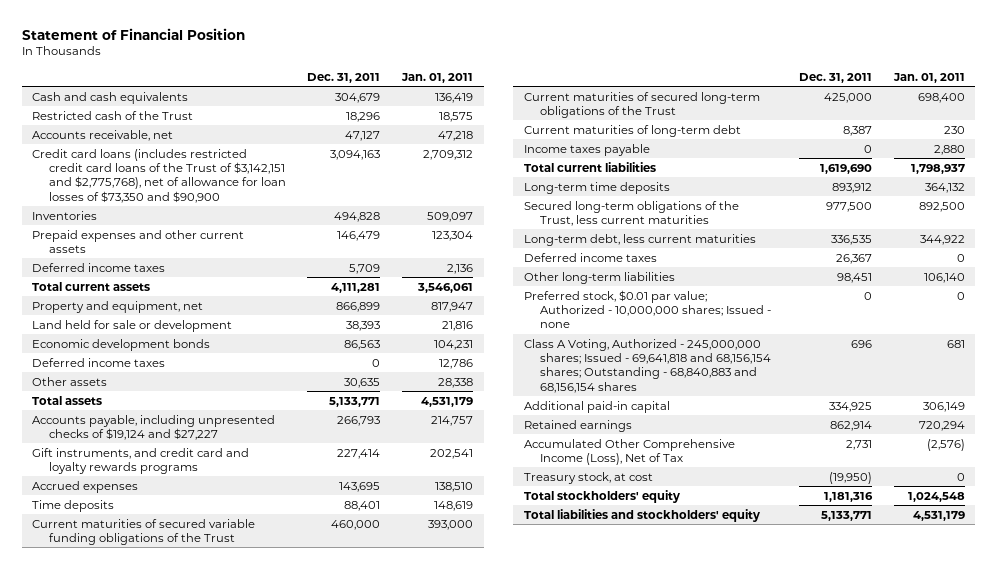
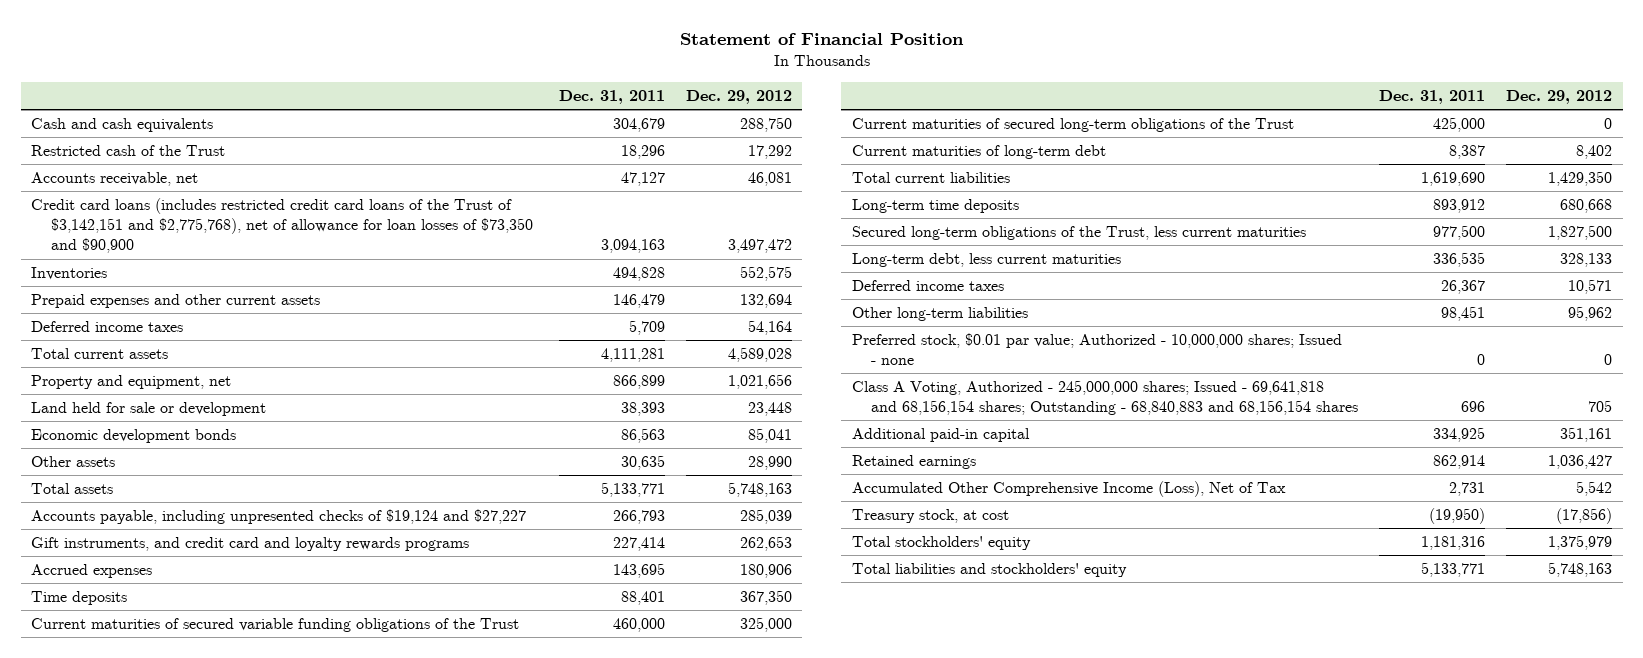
[401,72,474,83] Jan. 01, 2011 -> none
none -> [685,90,792,105] Dec. 29, 2012
[32,357,166,367] Deferred income taxes -> none
[523,143,650,156] Income taxes payable -> none

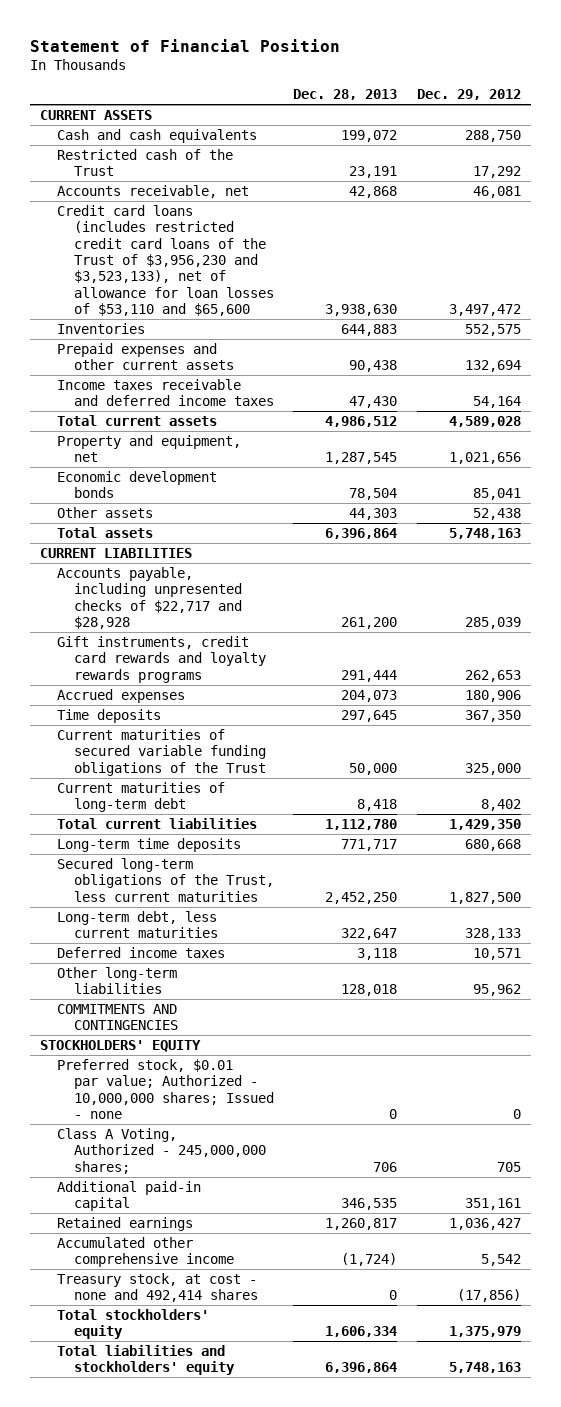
[558,90,665,105] Dec. 31, 2011 -> none
none -> [293,89,398,101] Dec. 28, 2013
none -> [40,110,153,121] CURRENT ASSETS
[31,198,533,254] Credit card loans (includes restricted credit card loans of the Trust of $3,142,151 and $2,775,768), net of allowance for loan losses of $73,350 and $90,900 -> [56,205,274,316] Credit card loans (includes restricted credit card loans of the Trust of $3,956,230 and $3,523,133), net of allowance for loan losses of $53,110 and $65,600
[31,321,184,333] Deferred income taxes -> [56,379,274,407] Income taxes receivable and deferred income taxes
[31,402,267,417] Land held for sale or development -> none
[747,456,792,471] 28,990 -> [473,508,522,521] 52,438
none -> [40,548,193,559] CURRENT LIABILITIES
[31,509,527,525] Accounts payable, including unpresented checks of $19,124 and $27,227 -> [56,567,242,629] Accounts payable, including unpresented checks of $22,717 and $28,928
[31,537,470,552] Gift instruments, and credit card and loyalty rewards programs -> [56,636,266,683] Gift instruments, credit card rewards and loyalty rewards programs
[851,118,1294,133] Current maturities of secured long-term obligations of the Trust -> none
none -> [56,1004,178,1031] COMMITMENTS AND CONTINGENCIES
none -> [40,1040,202,1053] STOCKHOLDERS' EQUITY
[851,380,1359,416] Class A Voting, Authorized - 245,000,000 shares; Issued - 69,641,818 and 68,156,154 shares; Outstanding - 68,840,883 and 68,156,154 shares -> [56,1128,266,1174] Class A Voting, Authorized - 245,000,000 shares;
[851,481,1286,498] Accumulated Other Comprehensive Income (Loss), Net of Tax -> [56,1237,234,1268] Accumulated other comprehensive income
[851,509,1009,524] Treasury stock, at cost -> [56,1273,258,1303] Treasury stock, at cost - none and 492,414 shares

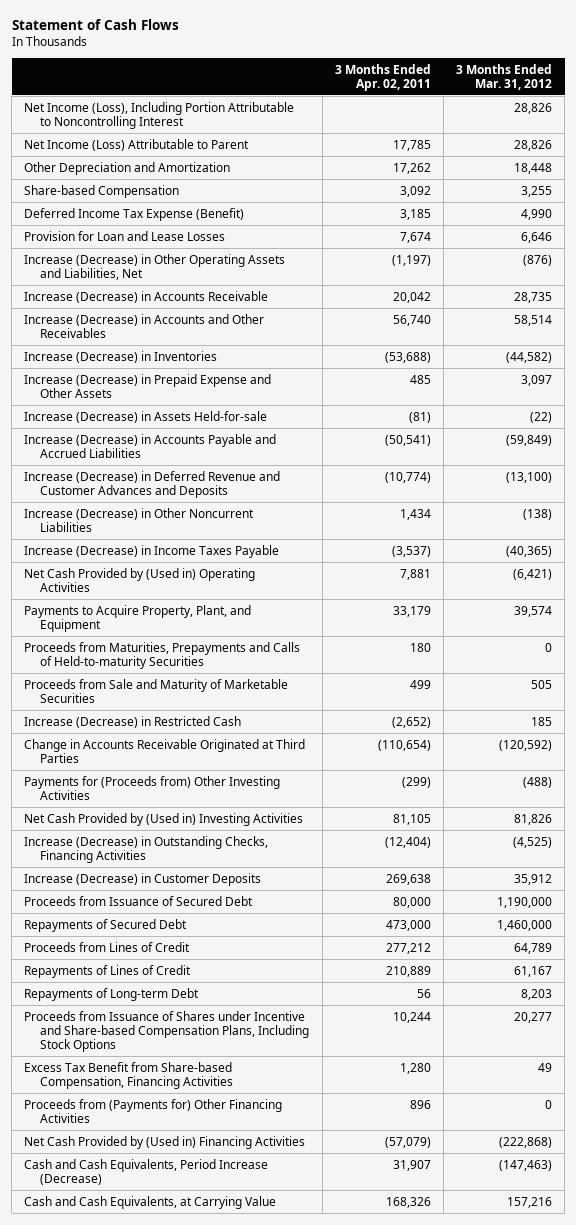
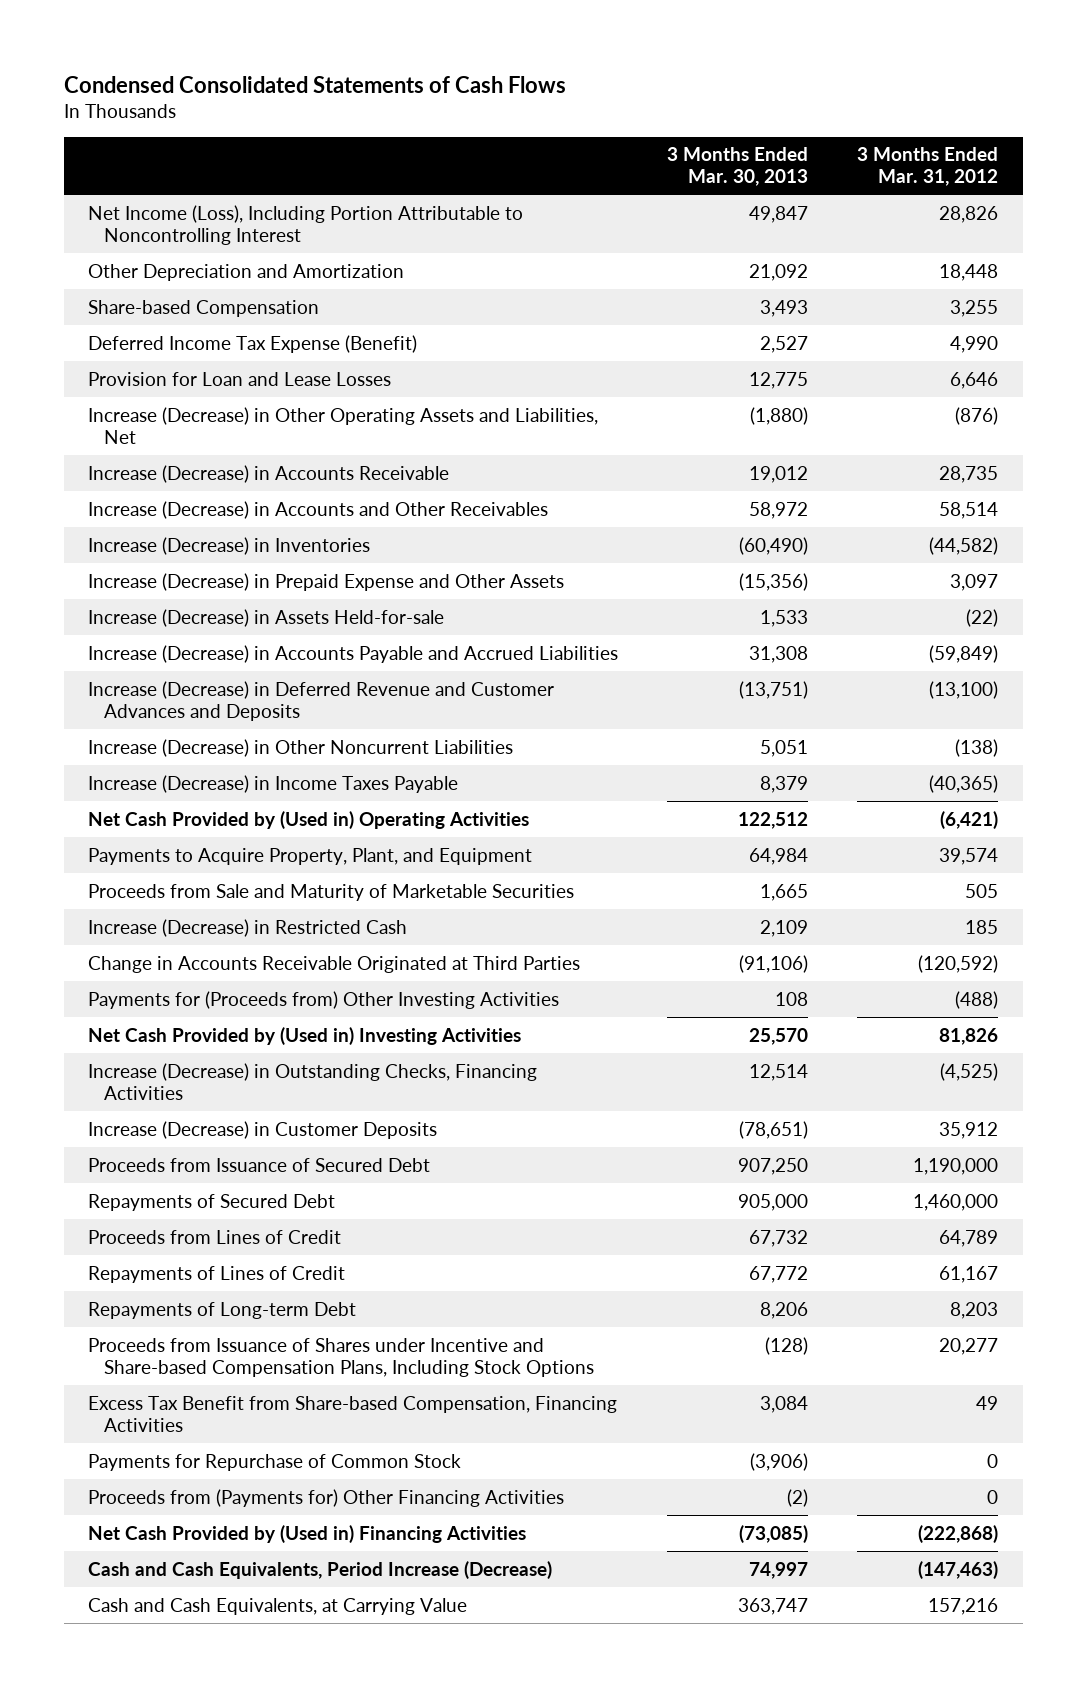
[11,19,179,31] Statement of Cash Flows -> [63,75,566,93] Condensed Consolidated Statements of Cash Flows
[334,63,431,91] 3 Months Ended Apr. 02, 2011 -> none
none -> [667,147,809,187] 3 Months Ended Mar. 30, 2013
[24,138,250,151] Net Income (Loss) Attributable to Parent -> none
[24,641,301,669] Proceeds from Maturities, Prepayments and Calls of Held-to-maturity Securities -> none
none -> [88,1453,462,1471] Payments for Repurchase of Common Stock

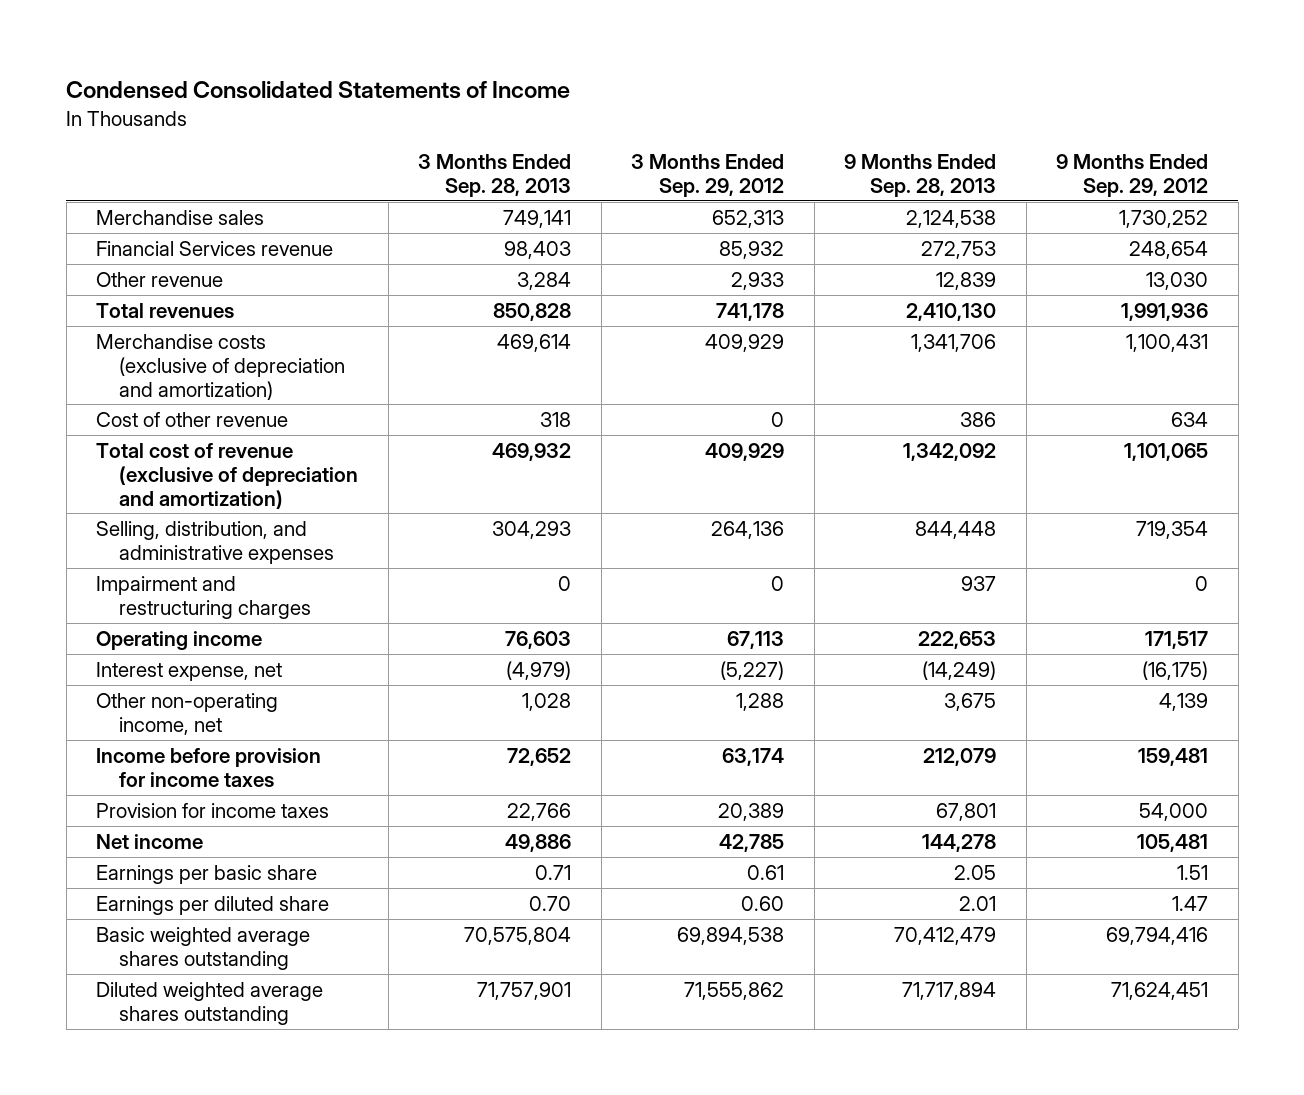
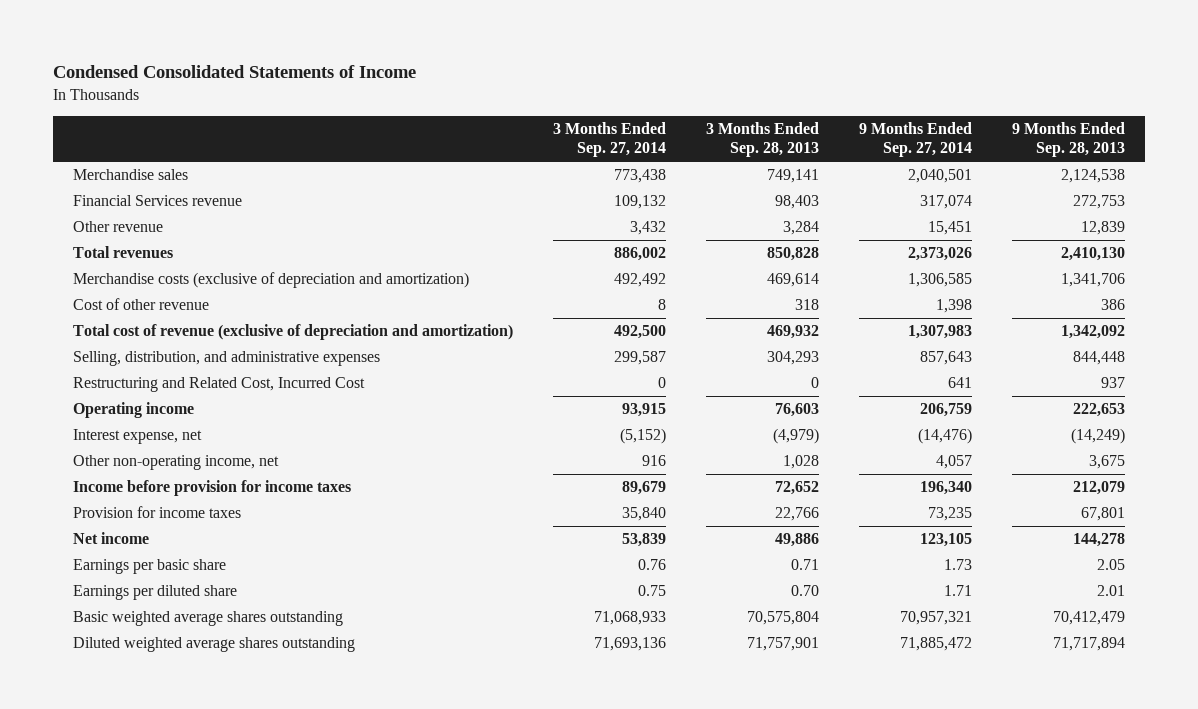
[631,153,785,197] 3 Months Ended Sep. 29, 2012 -> none
[1056,153,1209,197] 9 Months Ended Sep. 29, 2012 -> none
none -> [552,121,666,158] 3 Months Ended Sep. 27, 2014
none -> [858,121,972,158] 9 Months Ended Sep. 27, 2014
[96,575,312,619] Impairment and restructuring charges -> [72,377,365,393] Restructuring and Related Cost, Incurred Cost

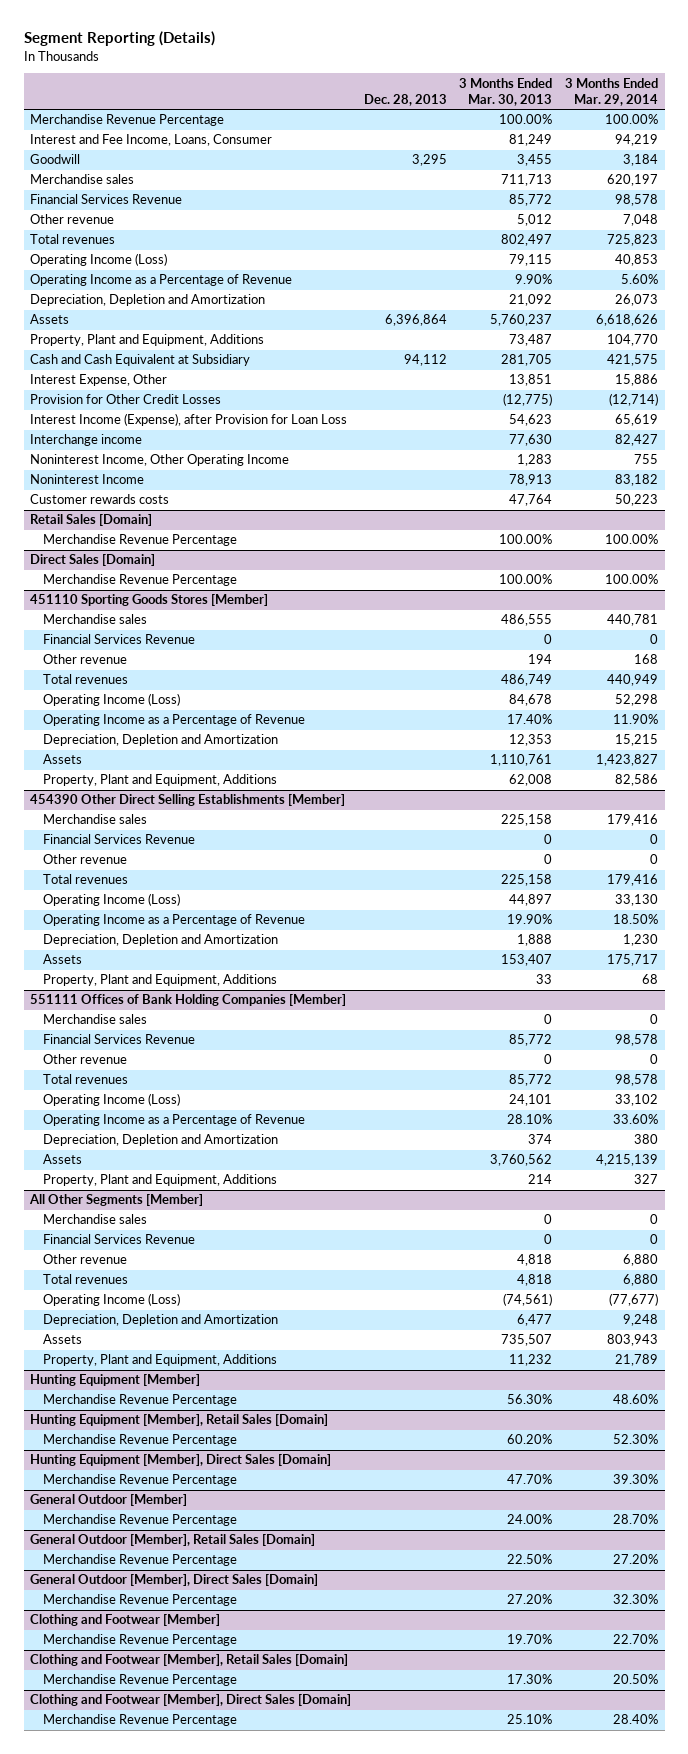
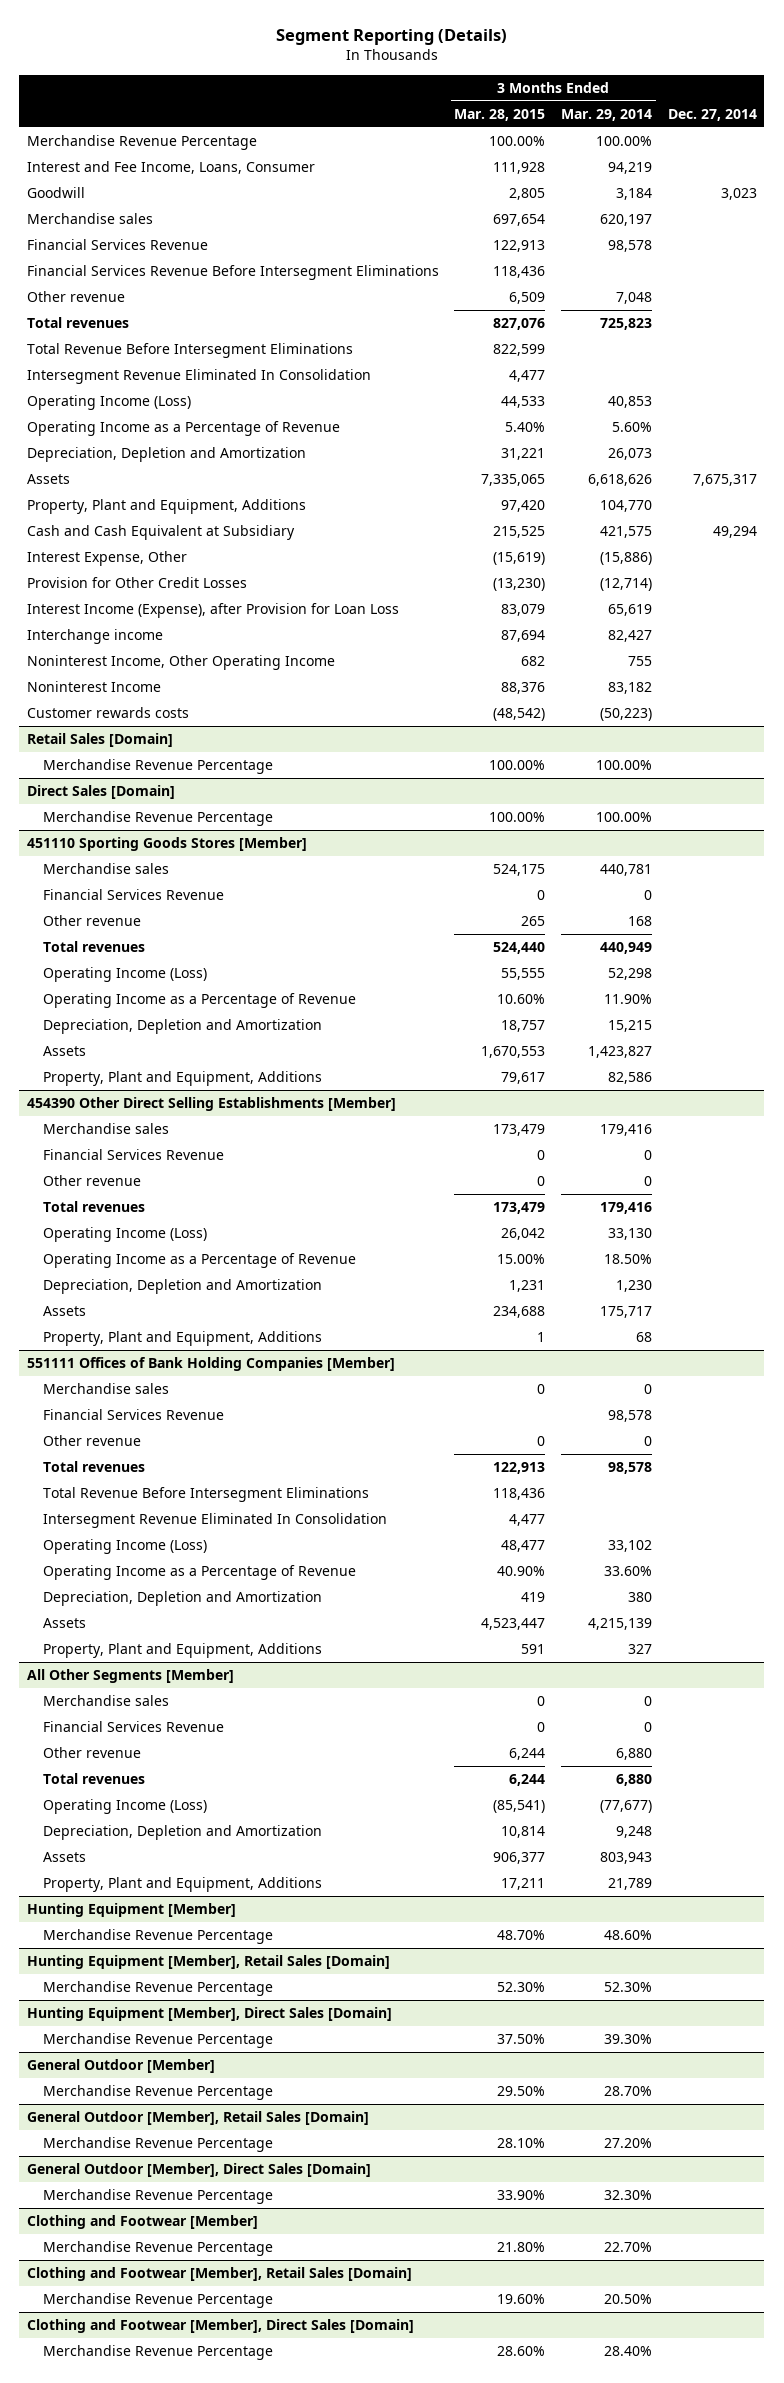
[363,93,447,106] Dec. 28, 2013 -> none
[459,77,553,106] 3 Months Ended Mar. 30, 2013 -> none
none -> [454,108,546,121] Mar. 28, 2015
none -> [667,108,757,121] Dec. 27, 2014
none -> [26,265,439,281] Financial Services Revenue Before Intersegment Eliminations
none -> [26,343,353,359] Total Revenue Before Intersegment Eliminations
none -> [26,369,371,385] Intersegment Revenue Eliminated In Consolidation
[615,374,659,387] 15,886 -> [600,552,653,566] (15,886)
[615,494,659,507] 50,223 -> [600,708,653,722] (50,223)
none -> [43,1487,370,1503] Total Revenue Before Intersegment Eliminations
none -> [43,1513,388,1529] Intersegment Revenue Eliminated In Consolidation

